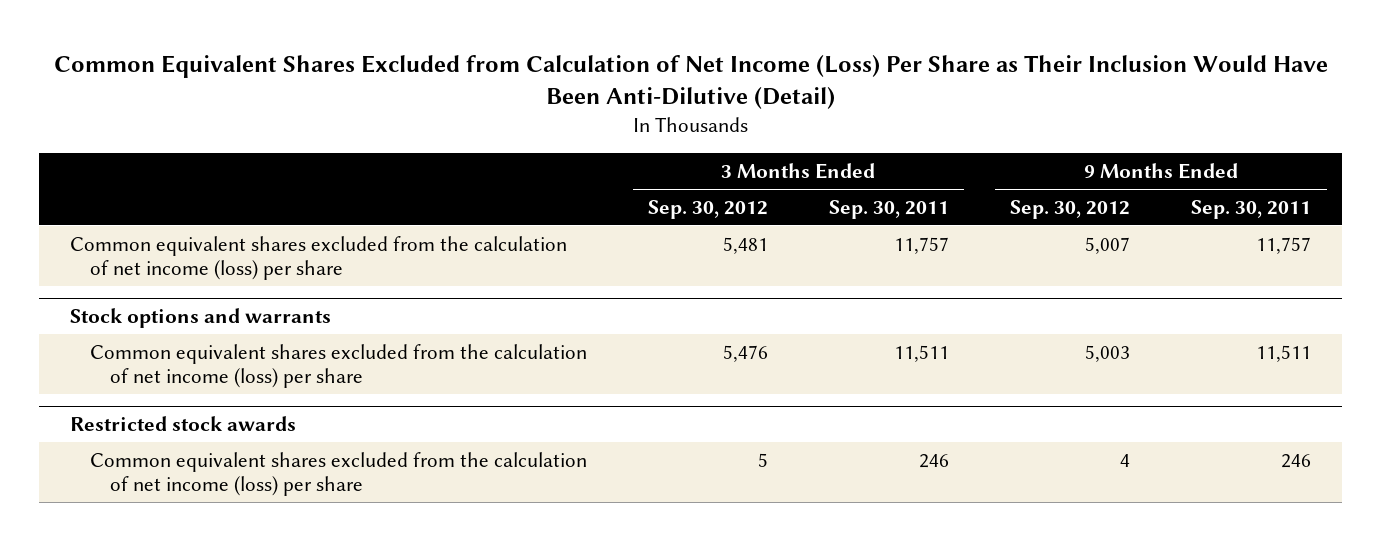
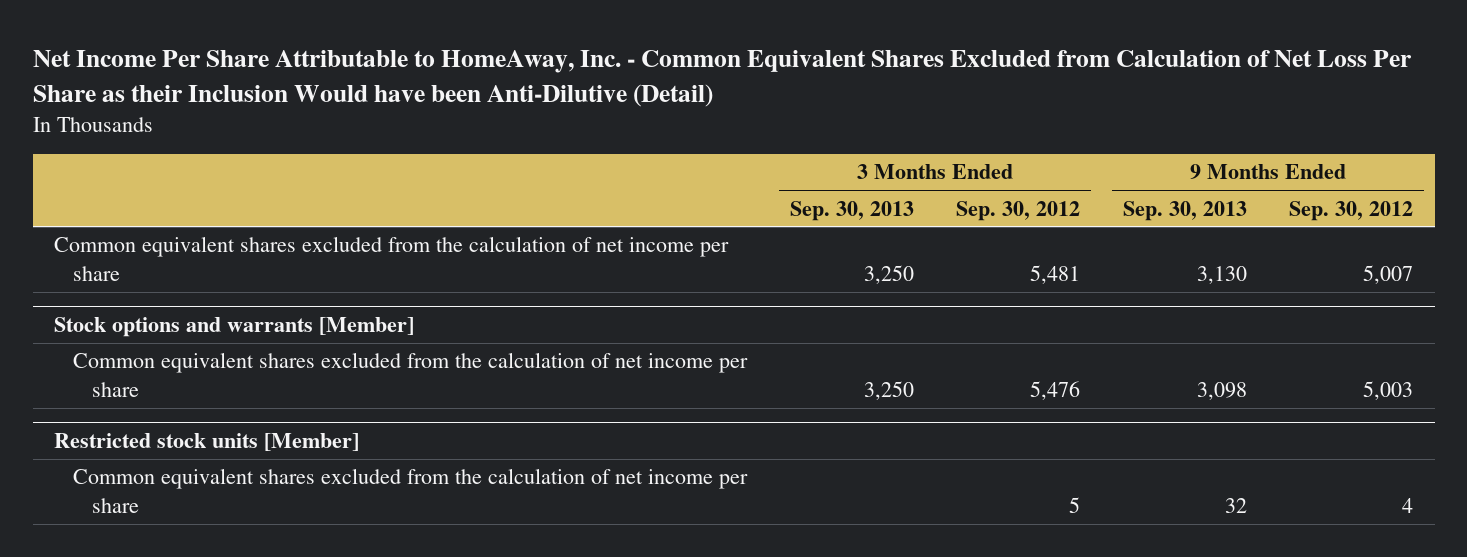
[53,54,1328,110] Common Equivalent Shares Excluded from Calculation of Net Income (Loss) Per Share as Their Inclusion Would Have Been Anti-Dilutive (Detail) -> [32,50,1412,107] Net Income Per Share Attributable to HomeAway, Inc. - Common Equivalent Shares Excluded from Calculation of Net Loss Per Share as their Inclusion Would have been Anti-Dilutive (Detail)
[829,199,950,219] Sep. 30, 2011 -> none
[1191,199,1312,219] Sep. 30, 2011 -> none
none -> [789,200,914,221] Sep. 30, 2013
none -> [1122,200,1247,221] Sep. 30, 2013
[69,416,296,432] Restricted stock awards -> none
[69,235,567,281] Common equivalent shares excluded from the calculation of net income (loss) per share -> [53,236,729,282] Common equivalent shares excluded from the calculation of net income per share
[69,308,331,329] Stock options and warrants -> [53,316,414,337] Stock options and warrants [Member]
[89,343,587,389] Common equivalent shares excluded from the calculation of net income (loss) per share -> [72,352,748,398] Common equivalent shares excluded from the calculation of net income per share
none -> [53,432,359,451] Restricted stock units [Member]
[89,451,587,497] Common equivalent shares excluded from the calculation of net income (loss) per share -> [72,468,748,514] Common equivalent shares excluded from the calculation of net income per share

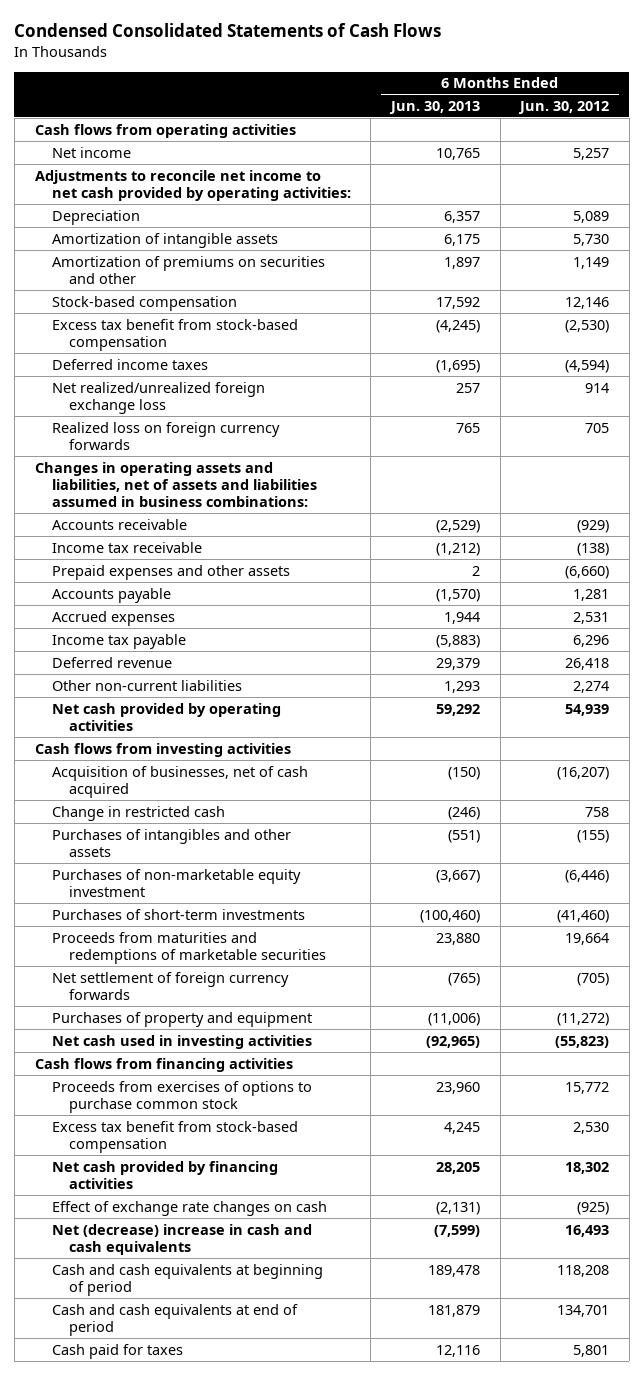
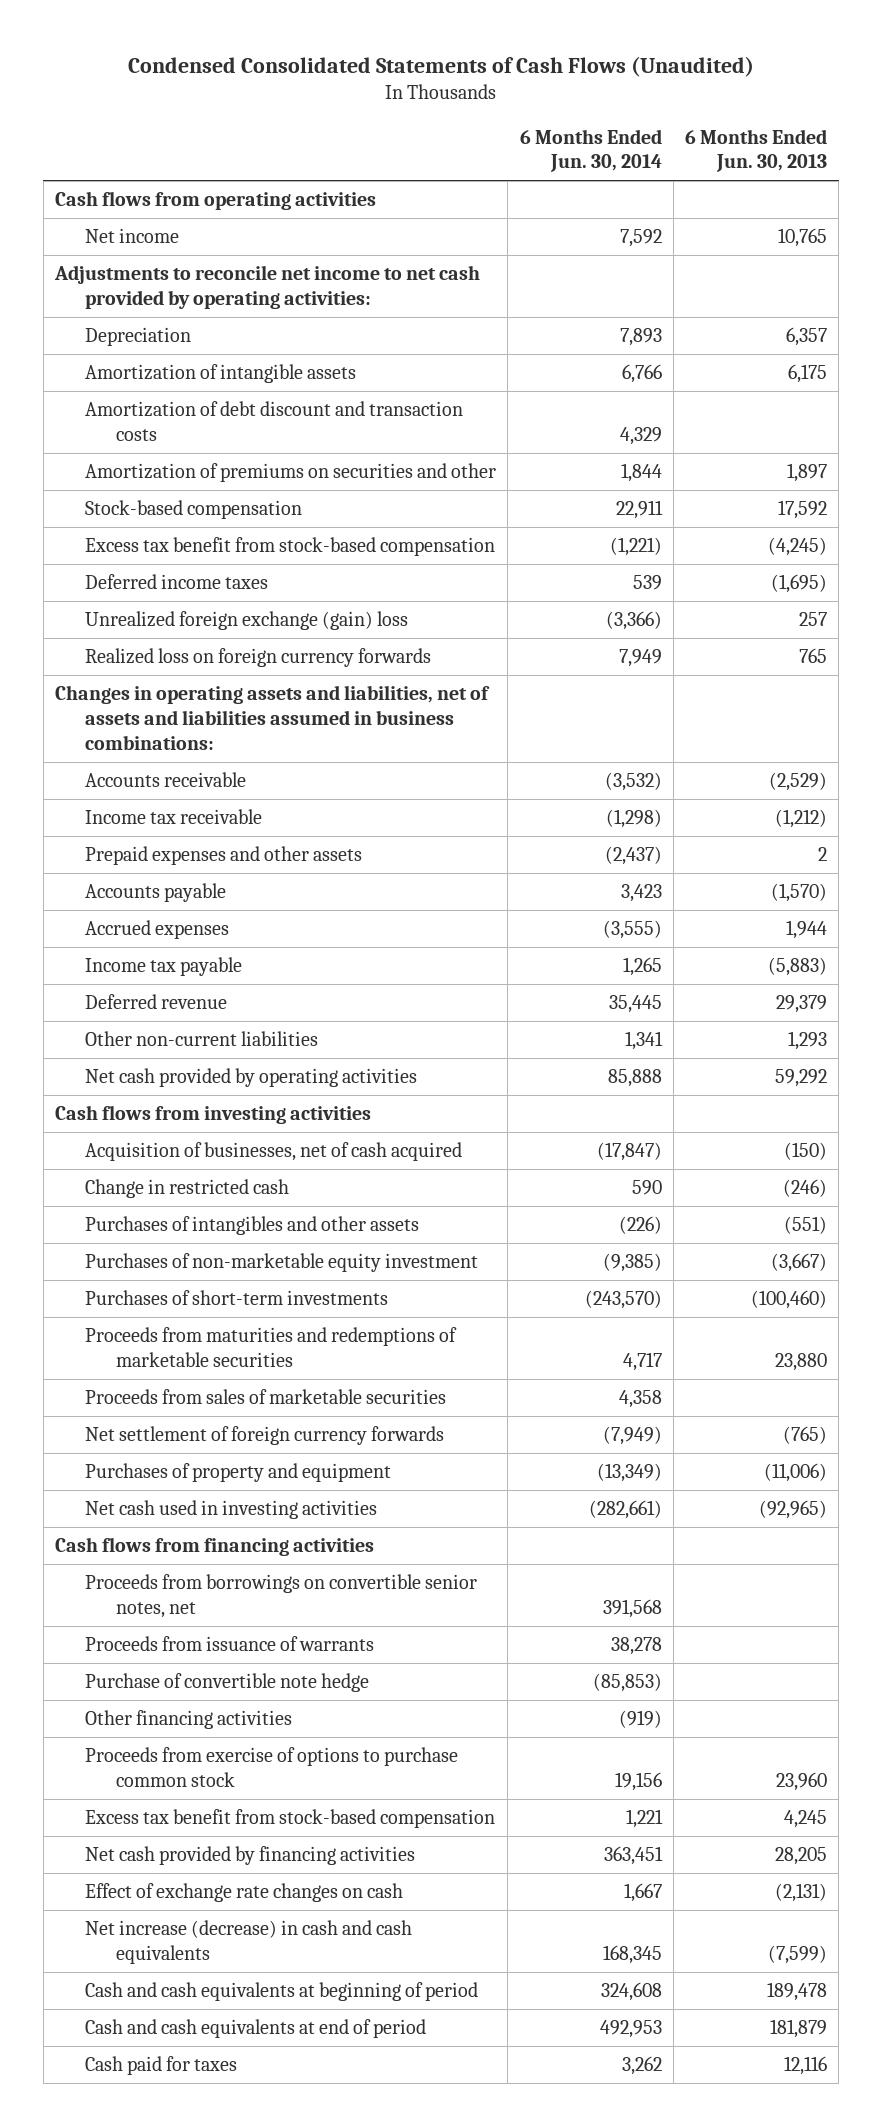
[14,23,442,38] Condensed Consolidated Statements of Cash Flows -> [127,56,754,78] Condensed Consolidated Statements of Cash Flows (Unaudited)
[518,100,610,114] Jun. 30, 2012 -> none
none -> [519,128,662,173] 6 Months Ended Jun. 30, 2014
none -> [85,401,464,441] Amortization of debt discount and transaction costs
[51,381,265,414] Net realized/unrealized foreign exchange loss -> [85,611,409,631] Unrealized foreign exchange (gain) loss
none -> [85,1389,447,1405] Proceeds from sales of marketable securities
none -> [85,1574,478,1618] Proceeds from borrowings on convertible senior notes, net
none -> [85,1636,375,1652] Proceeds from issuance of warrants
none -> [85,1673,370,1693] Purchase of convertible note hedge
none -> [85,1710,293,1730] Other financing activities
[51,1080,312,1113] Proceeds from exercises of options to purchase common stock -> [85,1747,459,1787] Proceeds from exercise of options to purchase common stock
[51,1223,312,1255] Net (decrease) increase in cash and cash equivalents -> [85,1920,413,1964] Net increase (decrease) in cash and cash equivalents

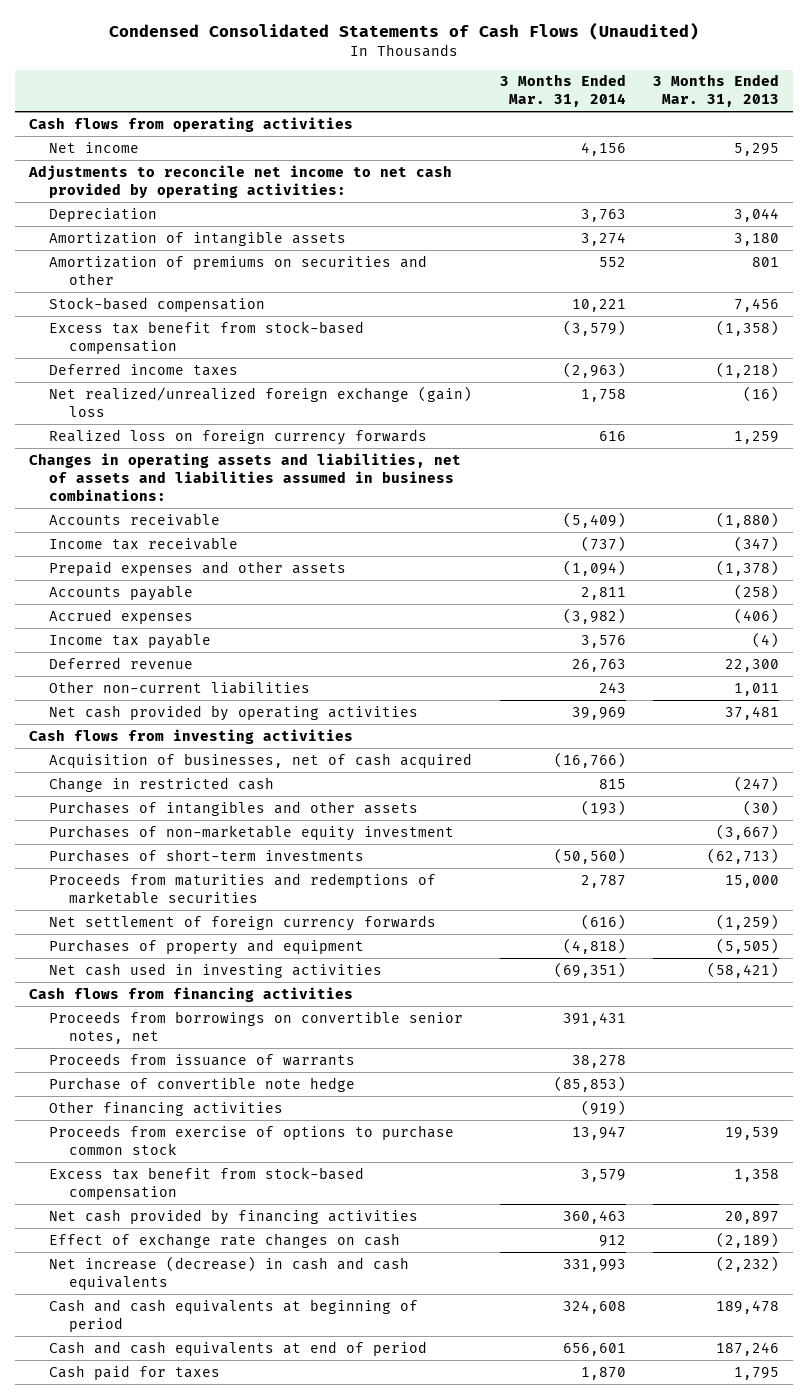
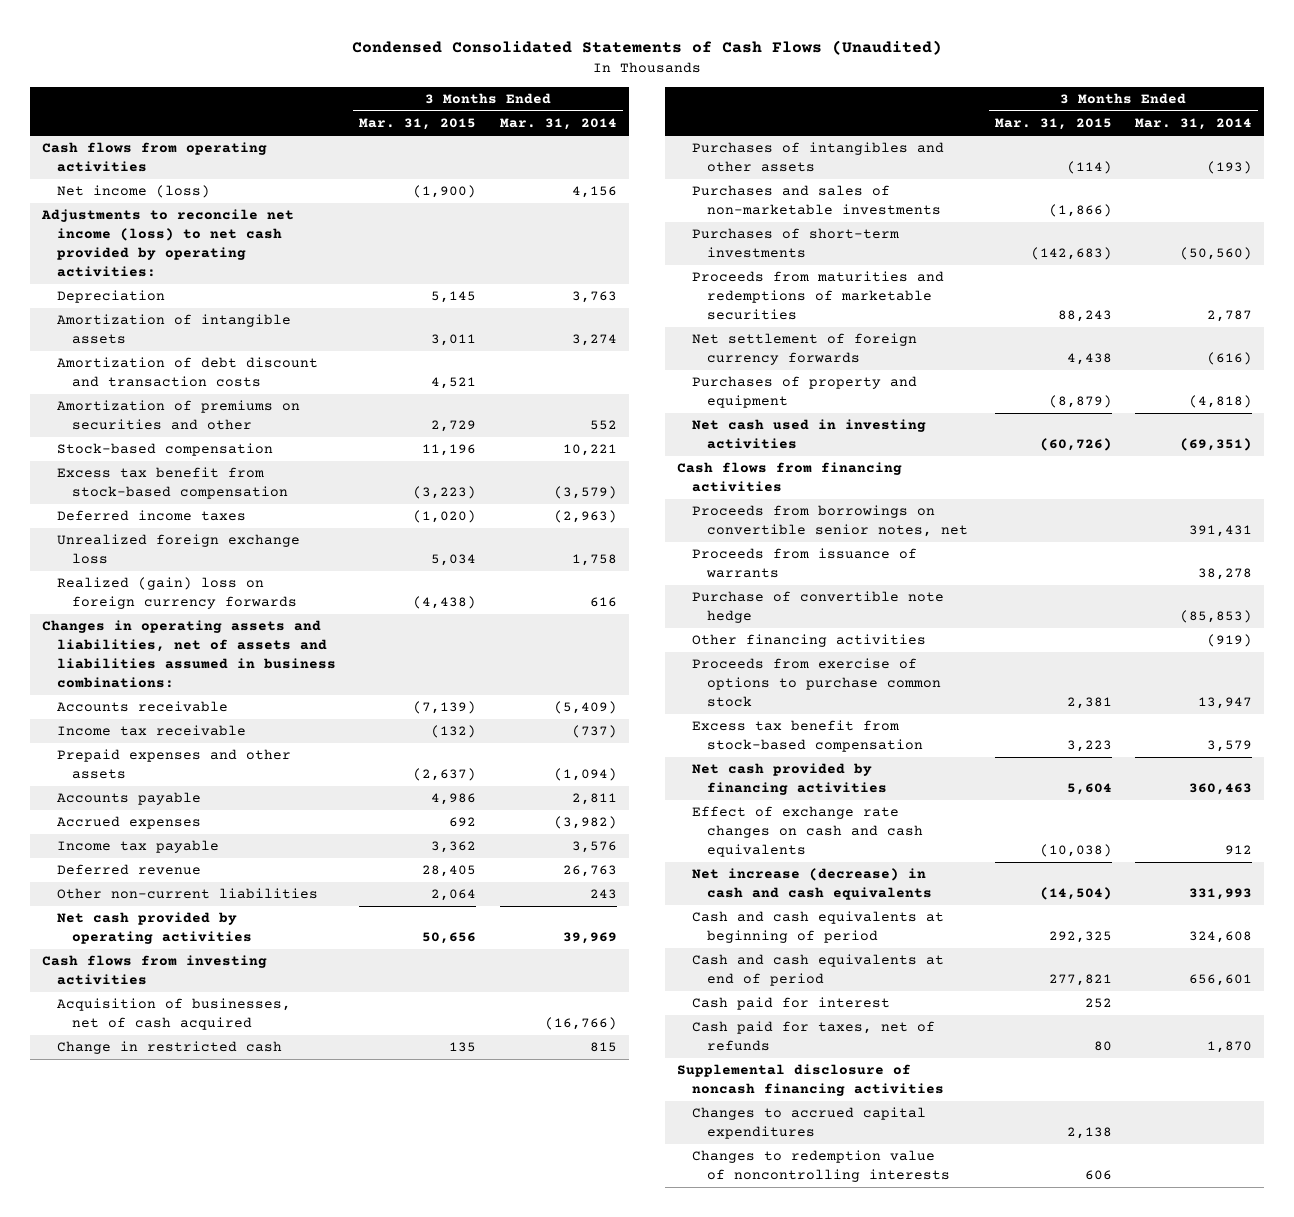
[653,74,780,108] 3 Months Ended Mar. 31, 2013 -> none
none -> [359,118,477,131] Mar. 31, 2015
[49,141,140,153] Net income -> [56,185,210,199] Net income (loss)
[28,164,453,198] Adjustments to reconcile net income to net cash provided by operating activities: -> [40,209,294,278] Adjustments to reconcile net income (loss) to net cash provided by operating activities:
none -> [56,357,318,388] Amortization of debt discount and transaction costs
[49,385,473,417] Net realized/unrealized foreign exchange (gain) loss -> [56,534,300,565] Unrealized foreign exchange loss
[49,428,428,445] Realized loss on foreign currency forwards -> [56,577,297,610] Realized (gain) loss on foreign currency forwards
[49,824,455,841] Purchases of non-marketable equity investment -> [692,185,942,216] Purchases and sales of non-marketable investments
[49,1232,401,1248] Effect of exchange rate changes on cash -> [692,806,924,858] Effect of exchange rate changes on cash and cash equivalents
none -> [692,997,891,1011] Cash paid for interest
[49,1364,221,1380] Cash paid for taxes -> [692,1021,936,1052] Cash paid for taxes, net of refunds
none -> [676,1064,945,1097] Supplemental disclosure of noncash financing activities
none -> [692,1107,927,1140] Changes to accrued capital expenditures
none -> [692,1150,951,1183] Changes to redemption value of noncontrolling interests

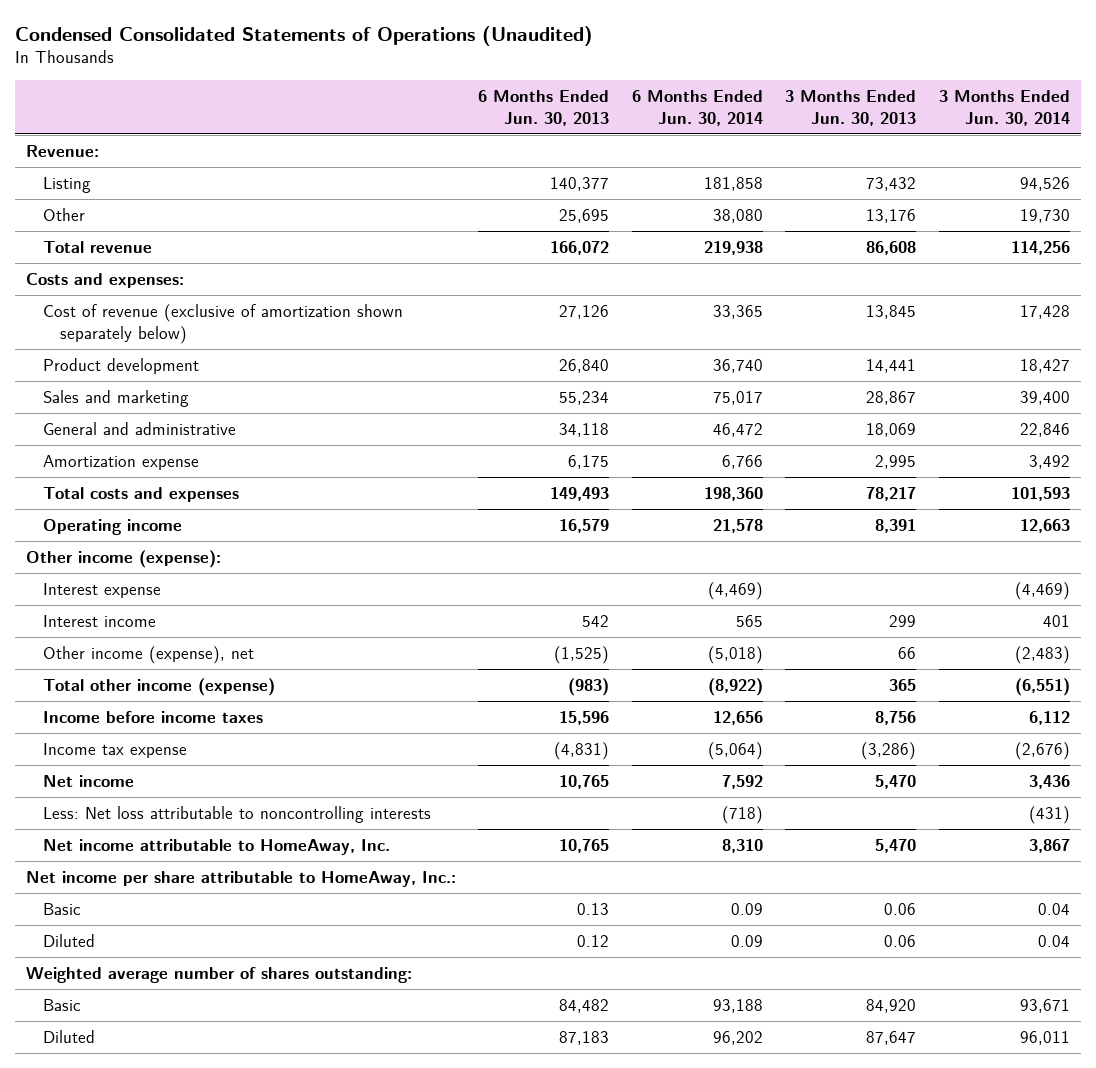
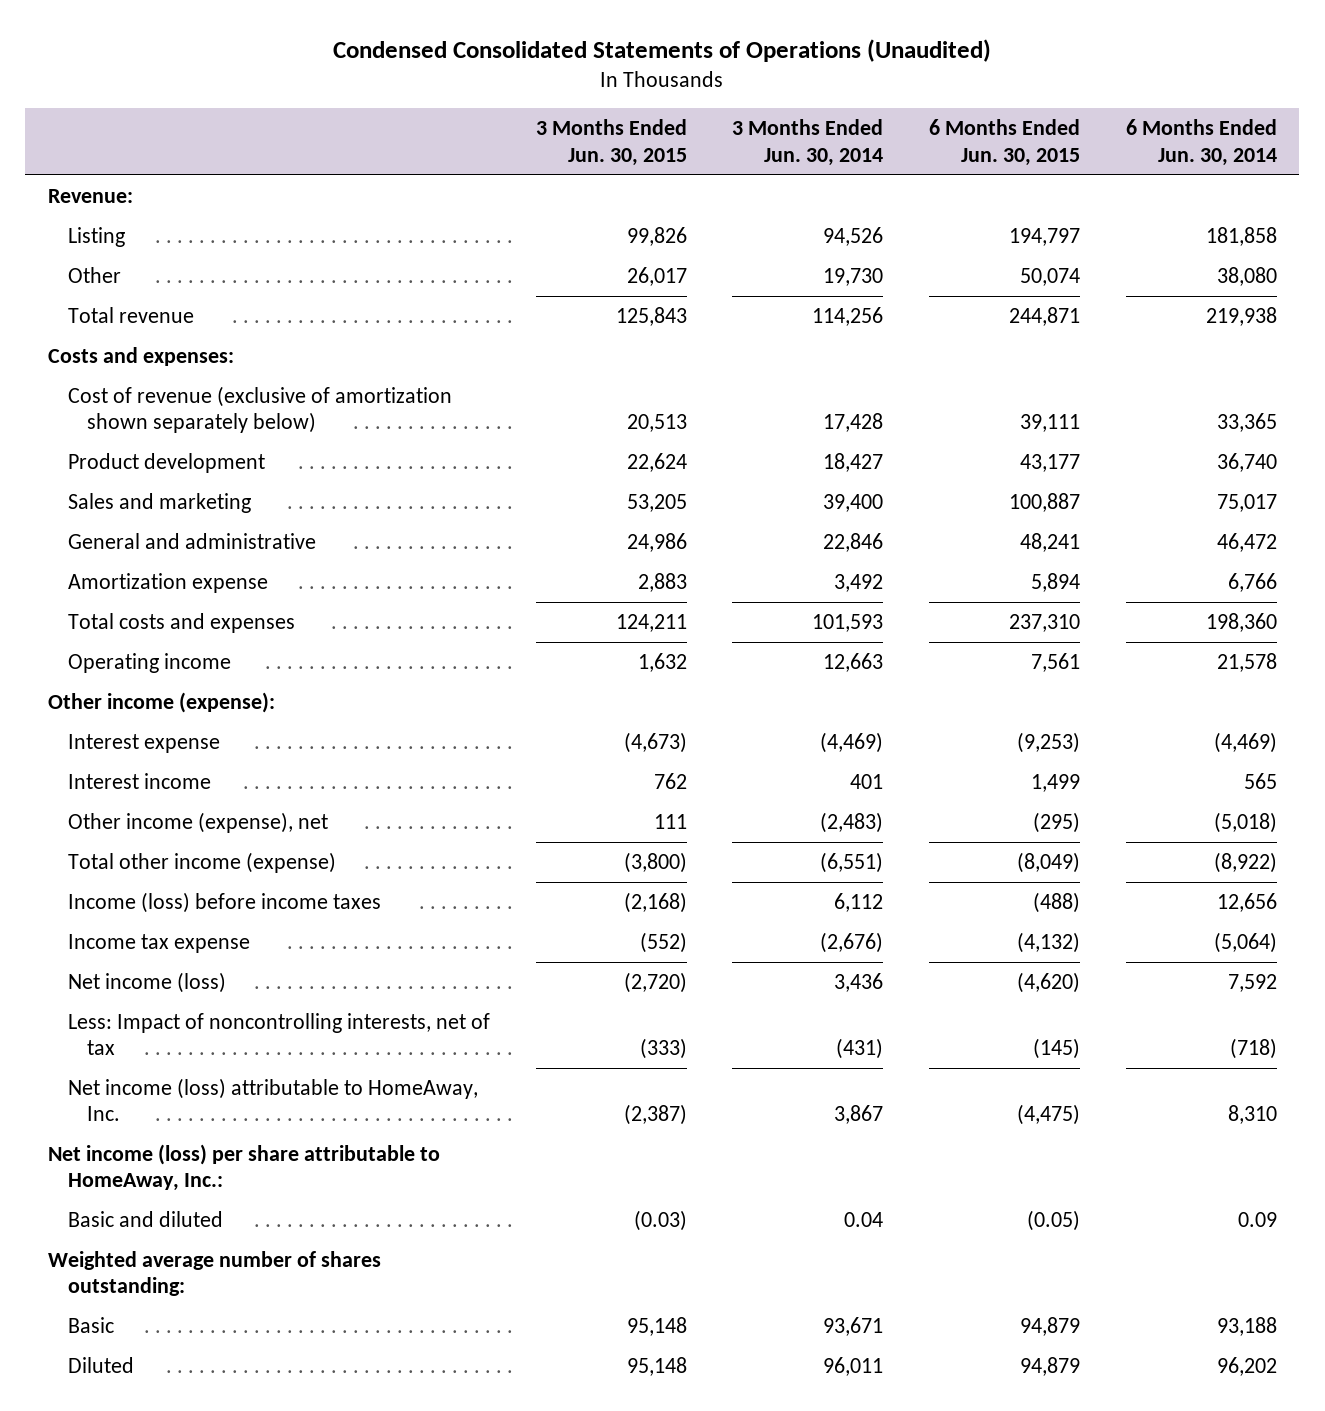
[478,90,610,126] 6 Months Ended Jun. 30, 2013 -> none
[785,90,917,126] 3 Months Ended Jun. 30, 2013 -> none
none -> [535,119,687,166] 3 Months Ended Jun. 30, 2015
none -> [928,119,1080,166] 6 Months Ended Jun. 30, 2015
[42,711,263,724] Income before income taxes -> [67,892,381,914] Income (loss) before income taxes
[42,903,81,916] Basic -> none
[42,934,95,948] Diluted -> none
[42,775,134,788] Net income -> [67,972,226,994] Net income (loss)
[42,806,431,824] Less: Net loss attributable to noncontrolling interests -> [67,1013,490,1056] Less: Impact of noncontrolling interests, net of tax
[42,839,390,856] Net income attributable to HomeAway, Inc. -> [67,1078,478,1122] Net income (loss) attributable to HomeAway, Inc.
[25,871,456,888] Net income per share attributable to HomeAway, Inc.: -> [48,1144,441,1192] Net income (loss) per share attributable to HomeAway, Inc.:
none -> [67,1211,223,1228] Basic and diluted

